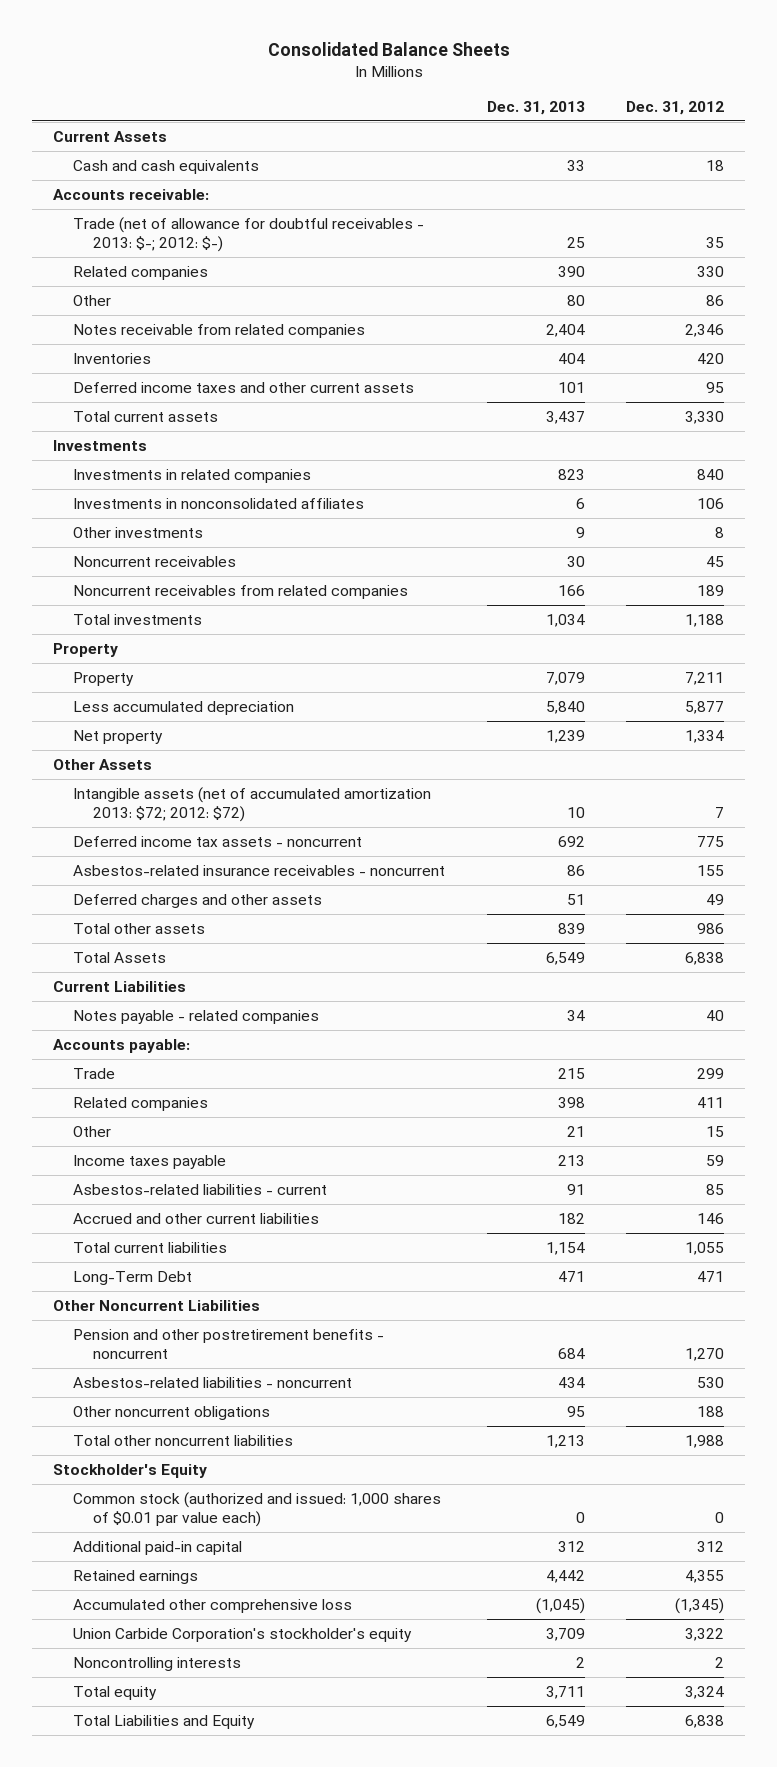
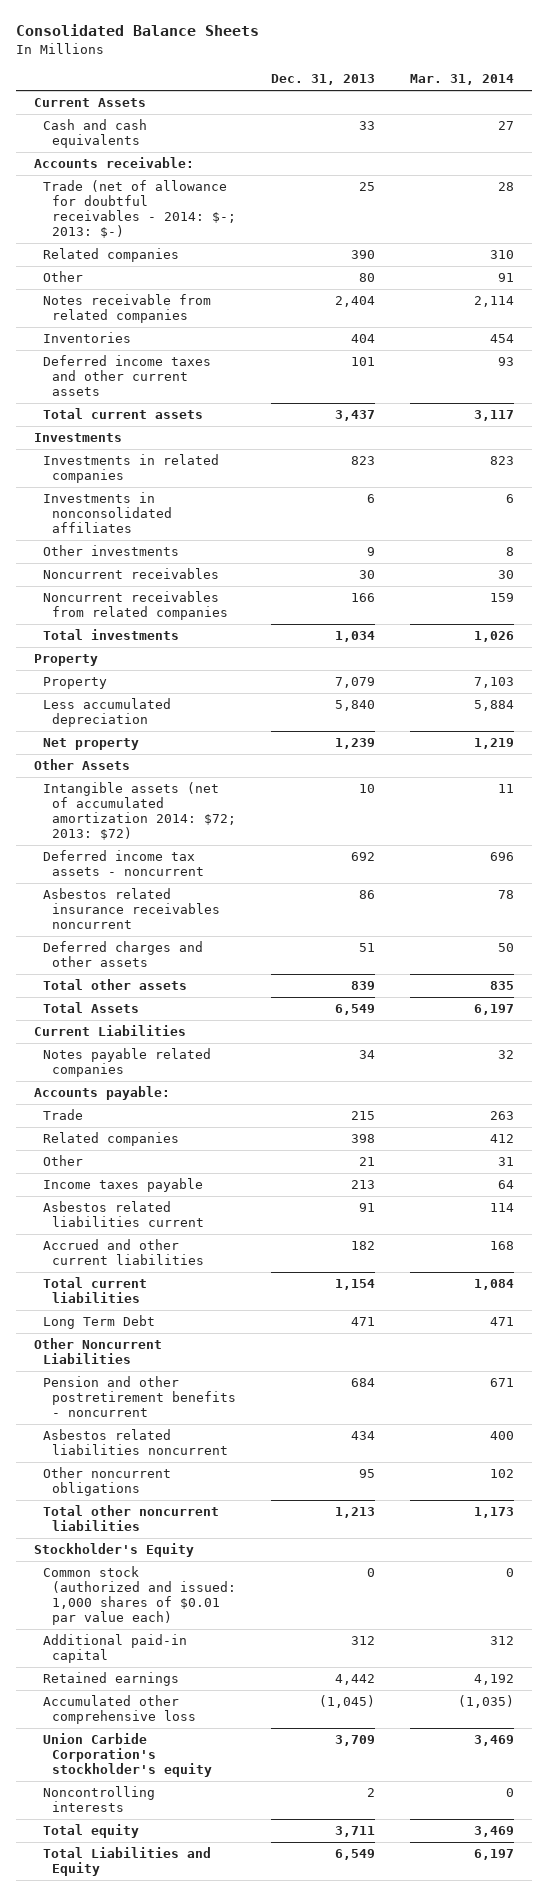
[626,100,725,115] Dec. 31, 2012 -> none
none -> [410,74,515,86] Mar. 31, 2014
[73,216,425,253] Trade (net of allowance for doubtful receivables - 2013: $-; 2012: $-) -> [43,180,237,239] Trade (net of allowance for doubtful receivables - 2014: $-; 2013: $-)
[73,786,432,823] Intangible assets (net of accumulated amortization 2013: $72; 2012: $72) -> [43,782,237,841] Intangible assets (net of accumulated amortization 2014: $72; 2013: $72)
[73,864,446,876] Asbestos-related insurance receivables - noncurrent -> [43,888,221,930] Asbestos related insurance receivables noncurrent
[73,1009,320,1024] Notes payable - related companies -> [43,1048,212,1078] Notes payable related companies
[73,1183,328,1195] Asbestos-related liabilities - current -> [43,1201,205,1228] Asbestos related liabilities current
[73,1270,193,1285] Long-Term Debt -> [43,1315,156,1330] Long Term Debt
[73,1376,353,1388] Asbestos-related liabilities - noncurrent -> [43,1429,229,1456] Asbestos related liabilities noncurrent

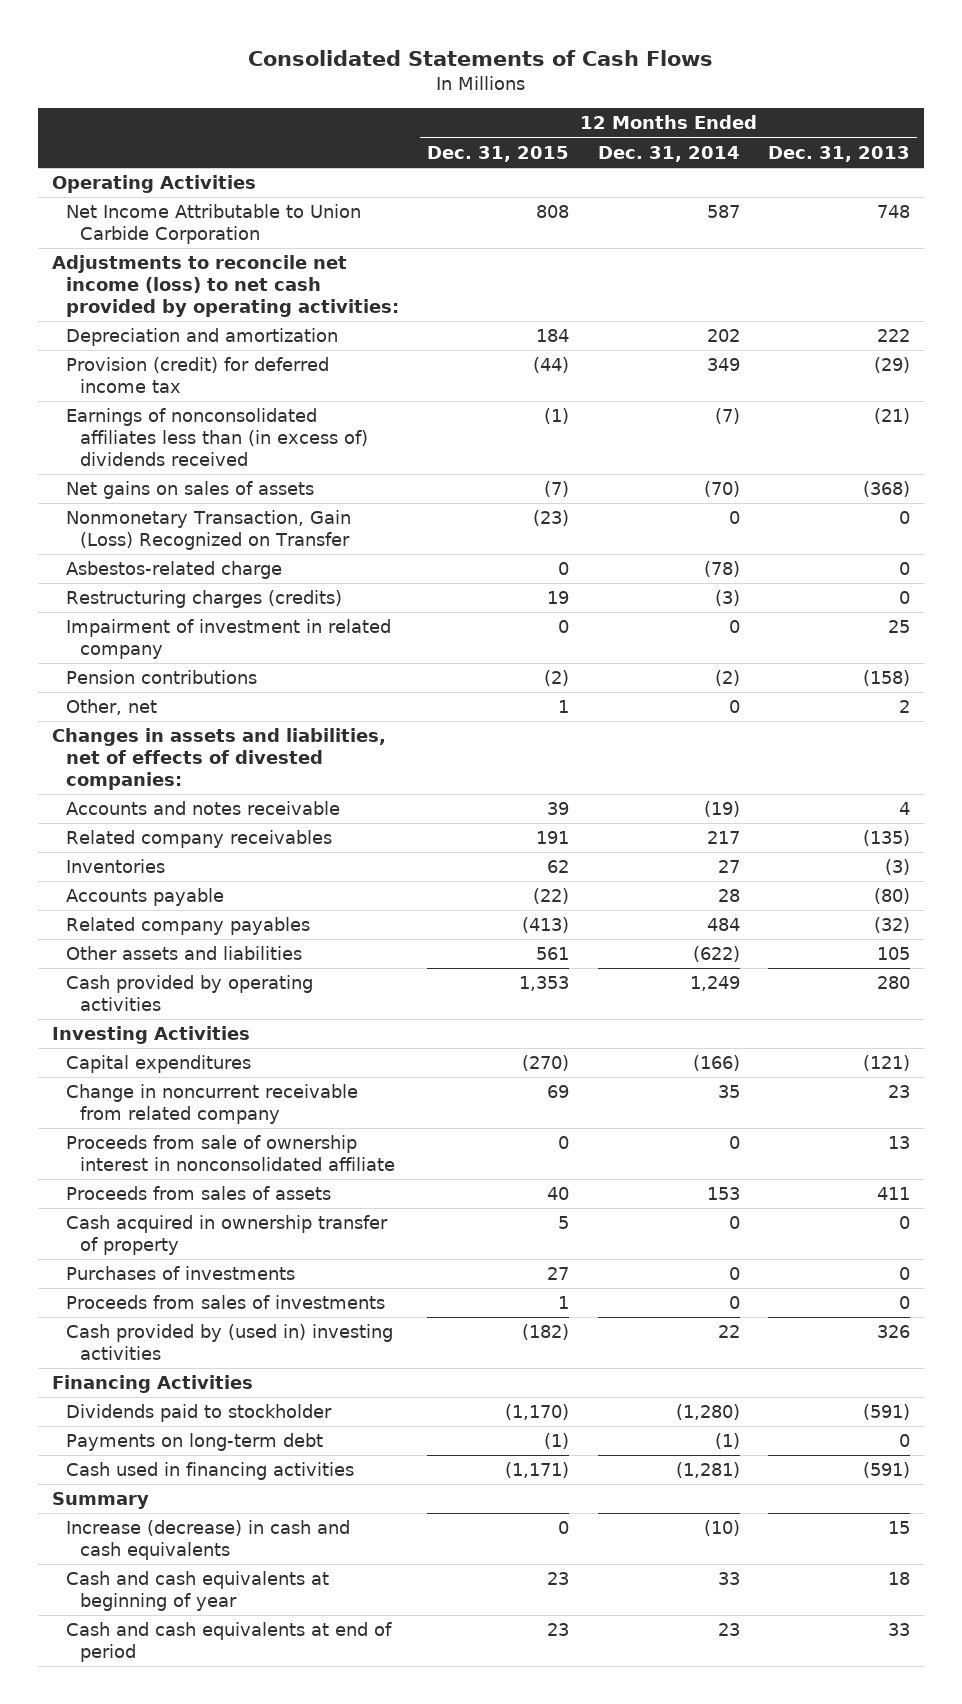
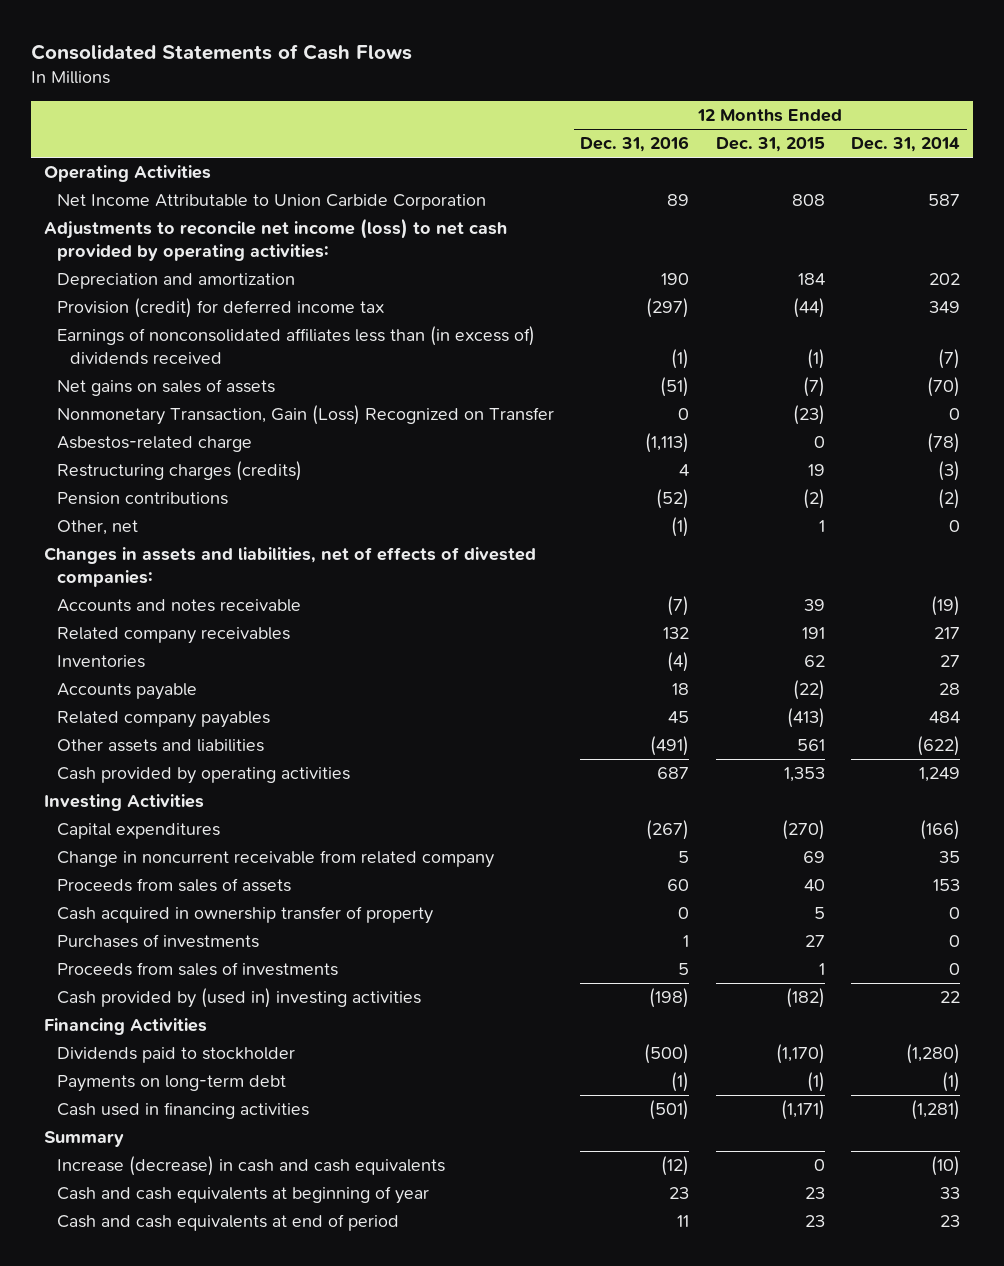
[768,145,911,162] Dec. 31, 2013 -> none
none -> [580,136,690,153] Dec. 31, 2016
[65,619,391,659] Impairment of investment in related company -> none
[65,1135,395,1171] Proceeds from sale of ownership interest in nonconsolidated affiliate -> none

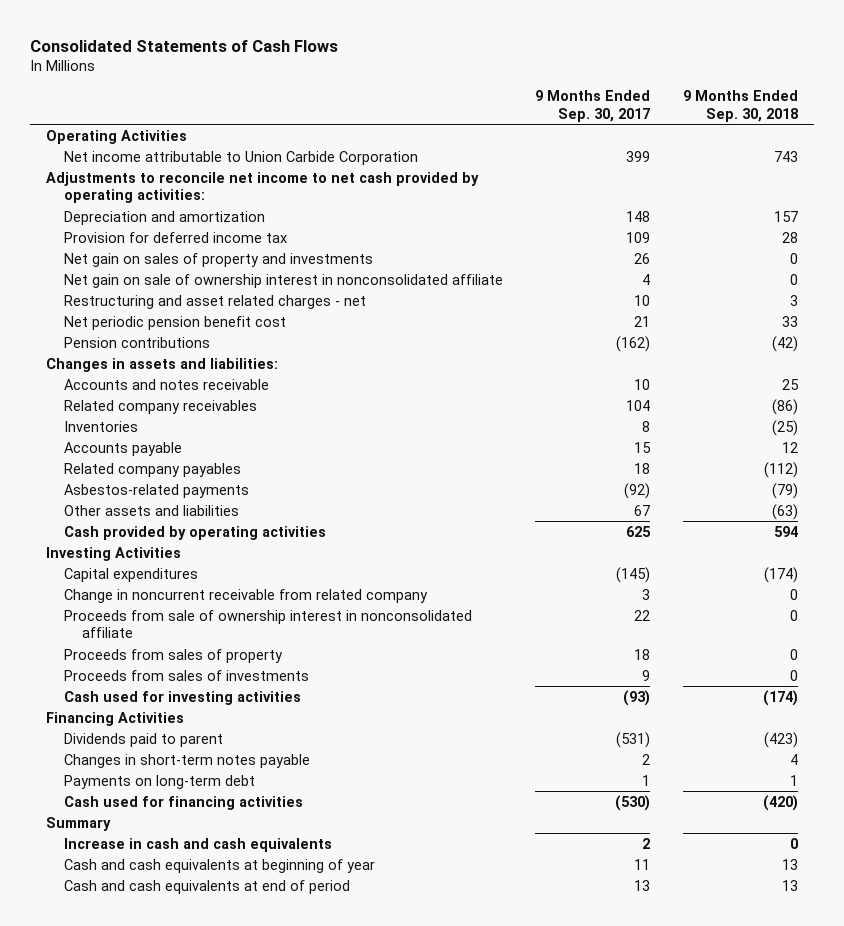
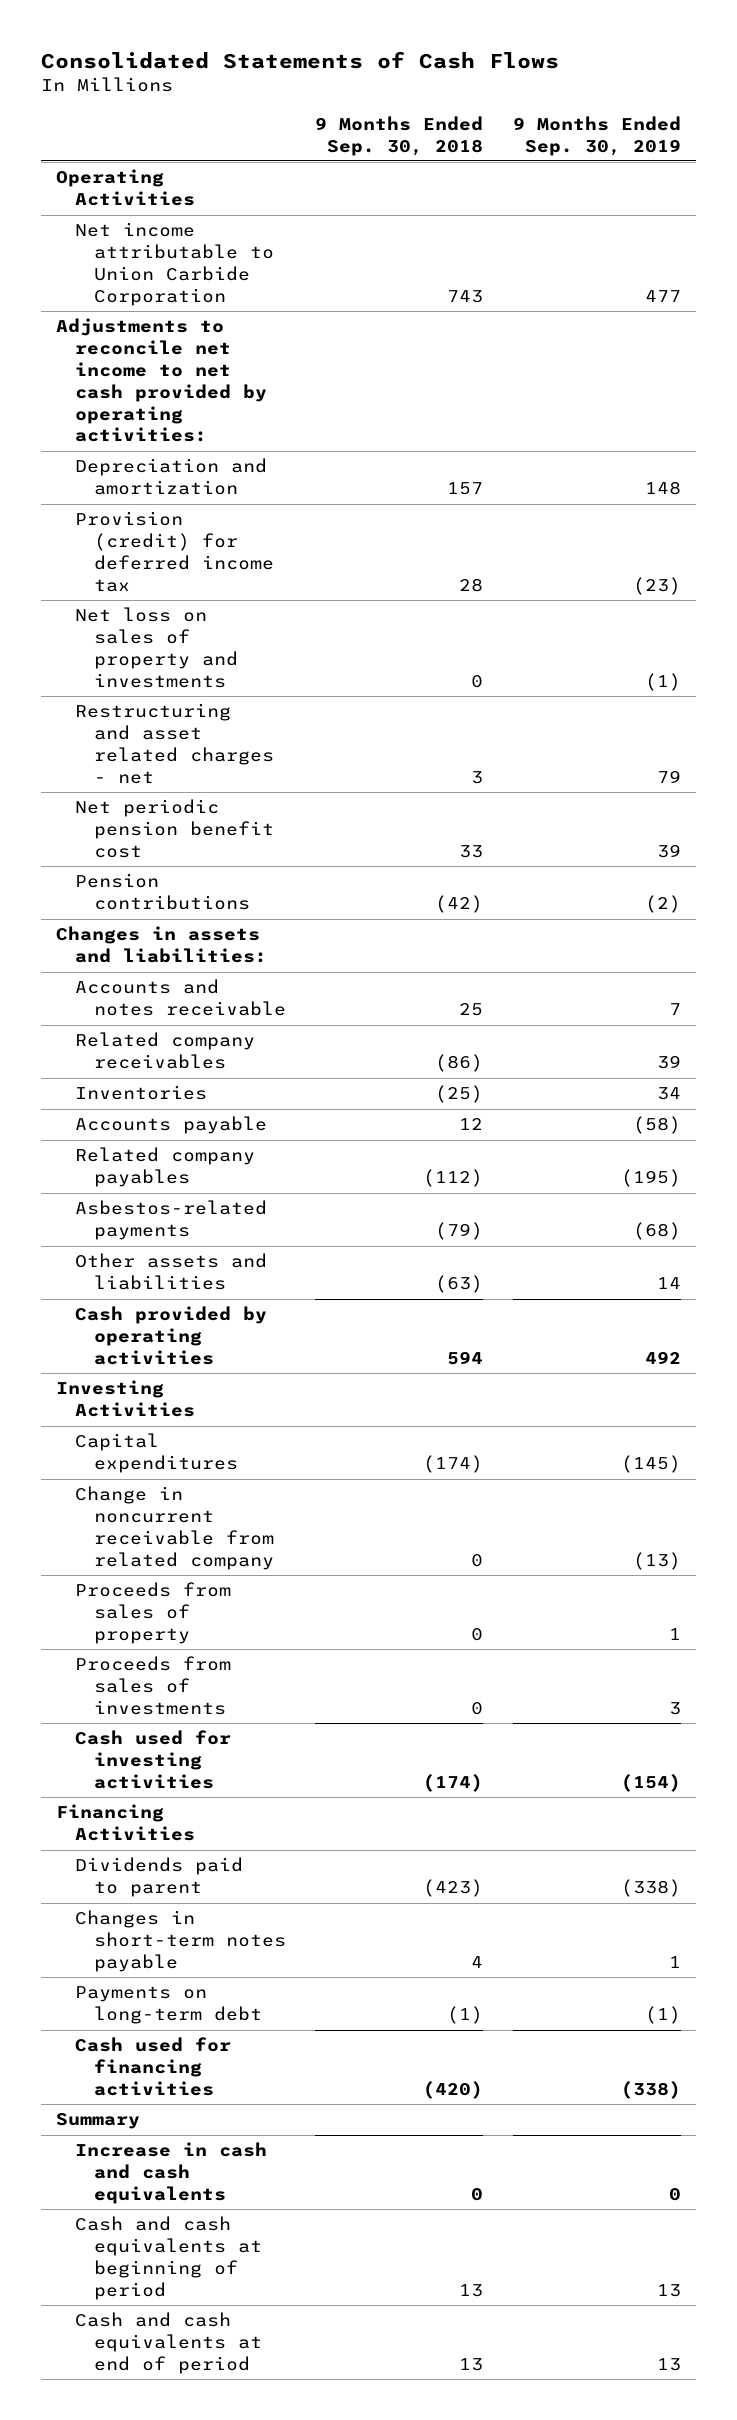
[535,90,651,122] 9 Months Ended Sep. 30, 2017 -> none
none -> [513,115,682,156] 9 Months Ended Sep. 30, 2019
[63,273,503,288] Net gain on sale of ownership interest in nonconsolidated affiliate -> none
[63,231,287,243] Provision for deferred income tax -> [74,511,274,592] Provision (credit) for deferred income tax
[63,252,373,267] Net gain on sales of property and investments -> [74,607,238,688] Net loss on sales of property and investments
[63,609,472,639] Proceeds from sale of ownership interest in nonconsolidated affiliate -> none
[790,774,799,786] 1 -> [447,2006,484,2025] (1)
[63,858,375,873] Cash and cash equivalents at beginning of year -> [74,2216,262,2300] Cash and cash equivalents at beginning of period

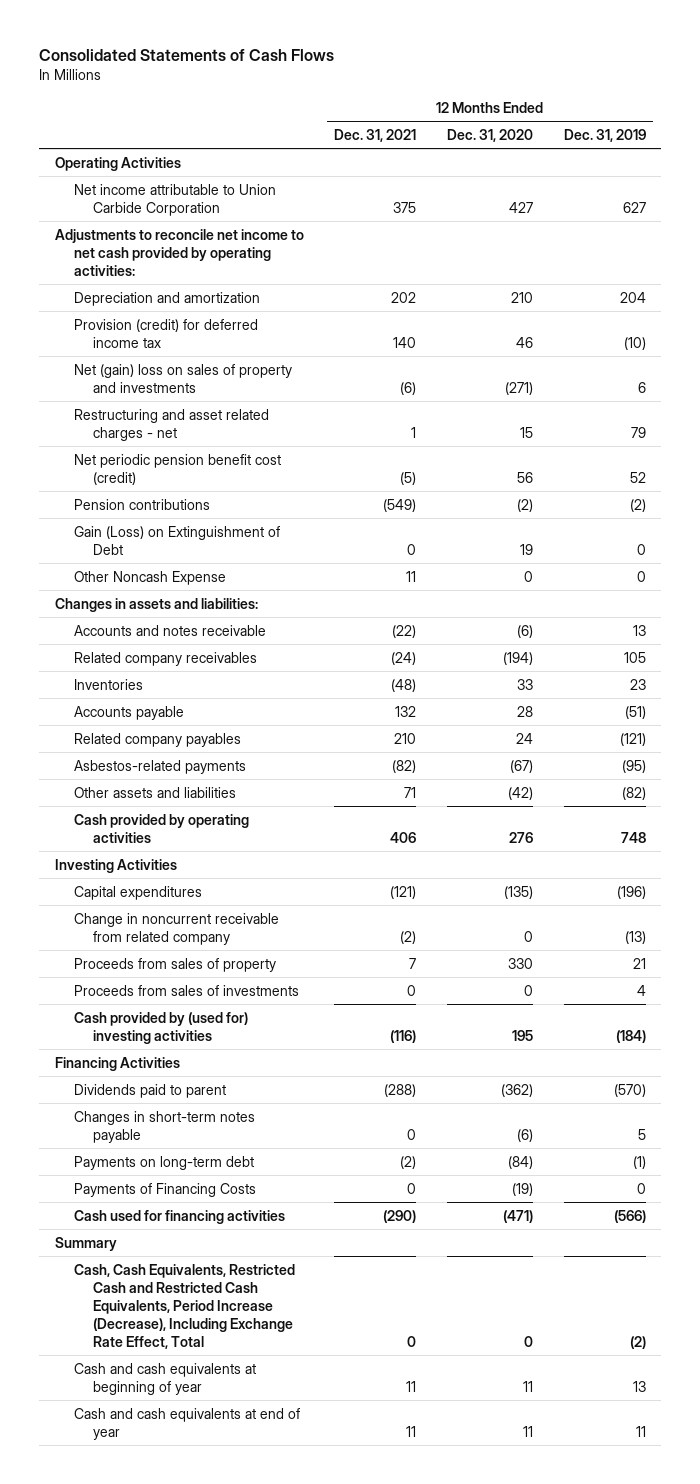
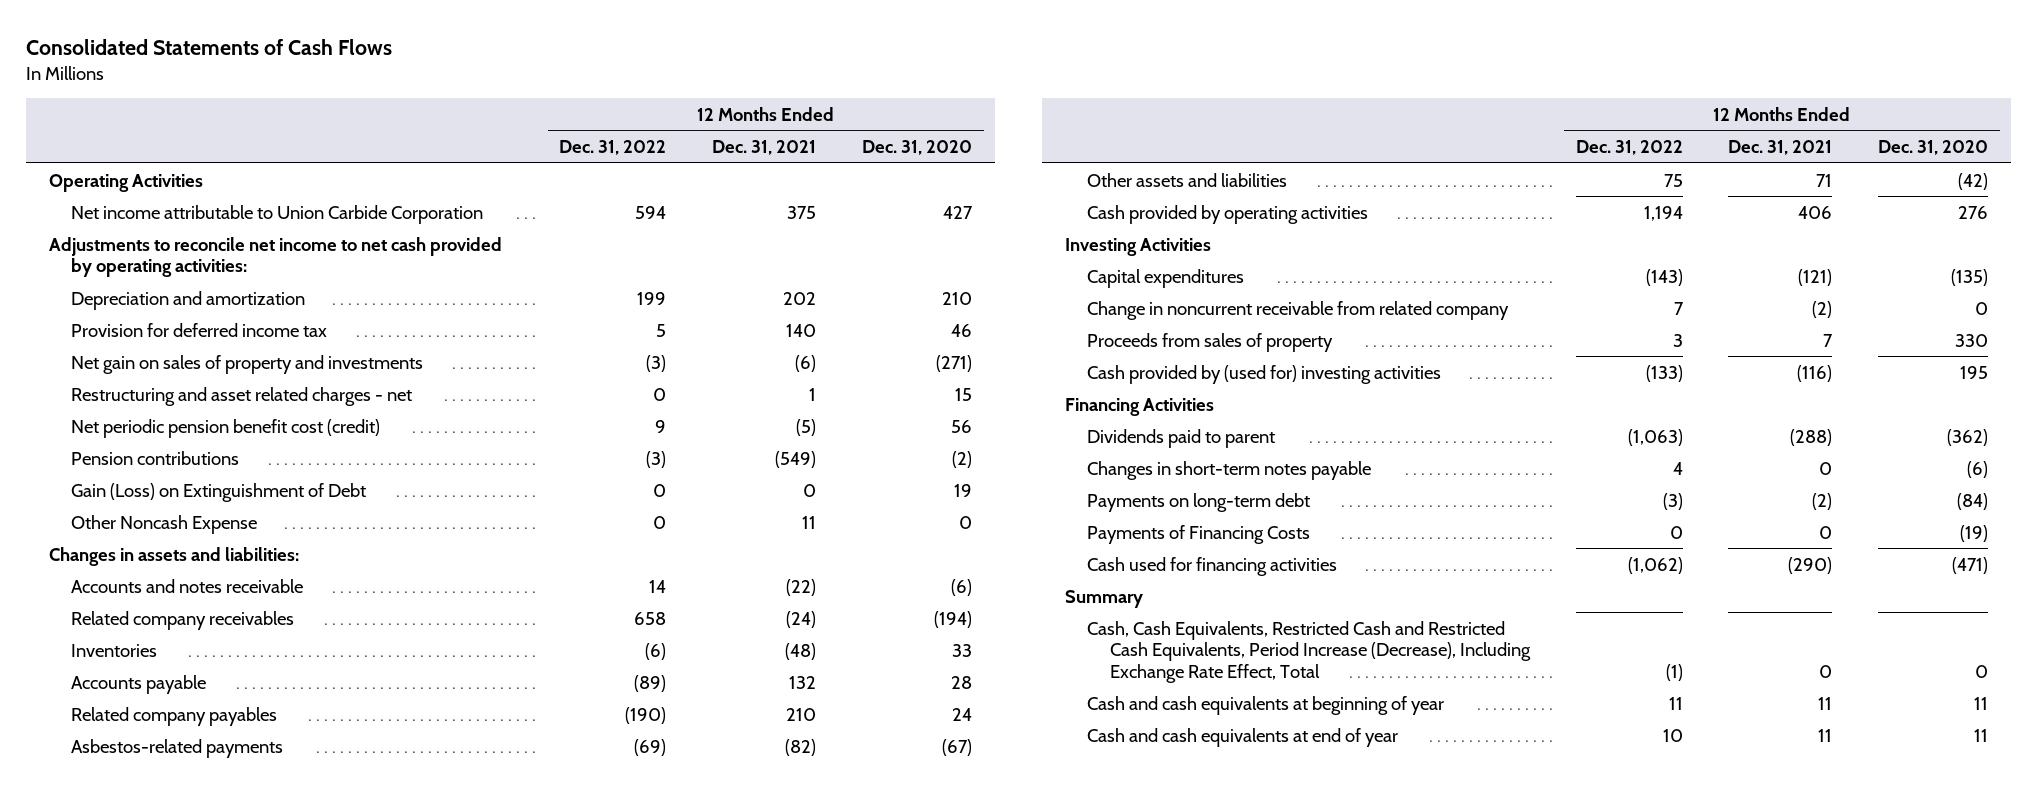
[563,128,646,142] Dec. 31, 2019 -> none
none -> [559,140,667,156] Dec. 31, 2022
[73,318,258,348] Provision (credit) for deferred income tax -> [71,322,328,337] Provision for deferred income tax
[73,363,292,393] Net (gain) loss on sales of property and investments -> [71,354,424,374] Net gain on sales of property and investments
[73,984,299,996] Proceeds from sales of investments -> none

